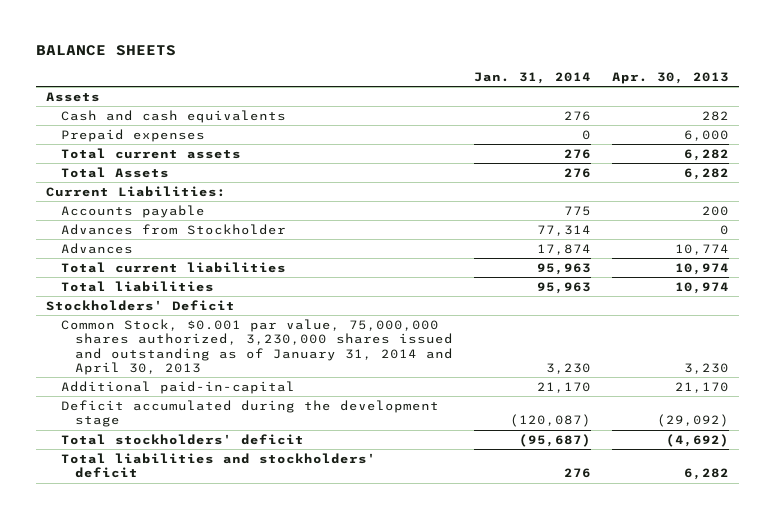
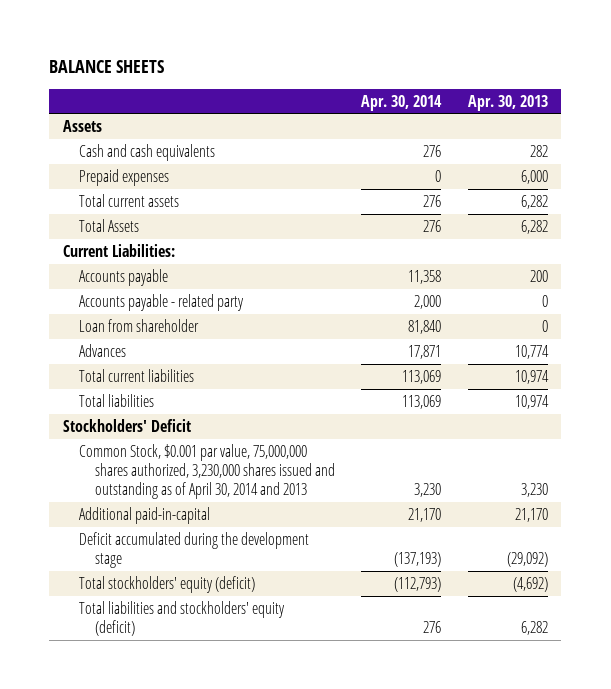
[473,71,591,84] Jan. 31, 2014 -> none
none -> [361,94,443,111] Apr. 30, 2014
none -> [78,293,244,311] Accounts payable - related party
[60,223,286,235] Advances from Stockholder -> [78,318,199,332] Loan from shareholder
[60,318,454,375] Common Stock, $0.001 par value, 75,000,000 shares authorized, 3,230,000 shares issued and outstanding as of January 31, 2014 and April 30, 2013 -> [78,443,335,500] Common Stock, $0.001 par value, 75,000,000 shares authorized, 3,230,000 shares issued and outstanding as of April 30, 2014 and 2013
[60,433,304,445] Total stockholders' deficit -> [78,575,255,593] Total stockholders' equity (deficit)
[60,452,376,479] Total liabilities and stockholders' deficit -> [78,600,285,637] Total liabilities and stockholders' equity (deficit)

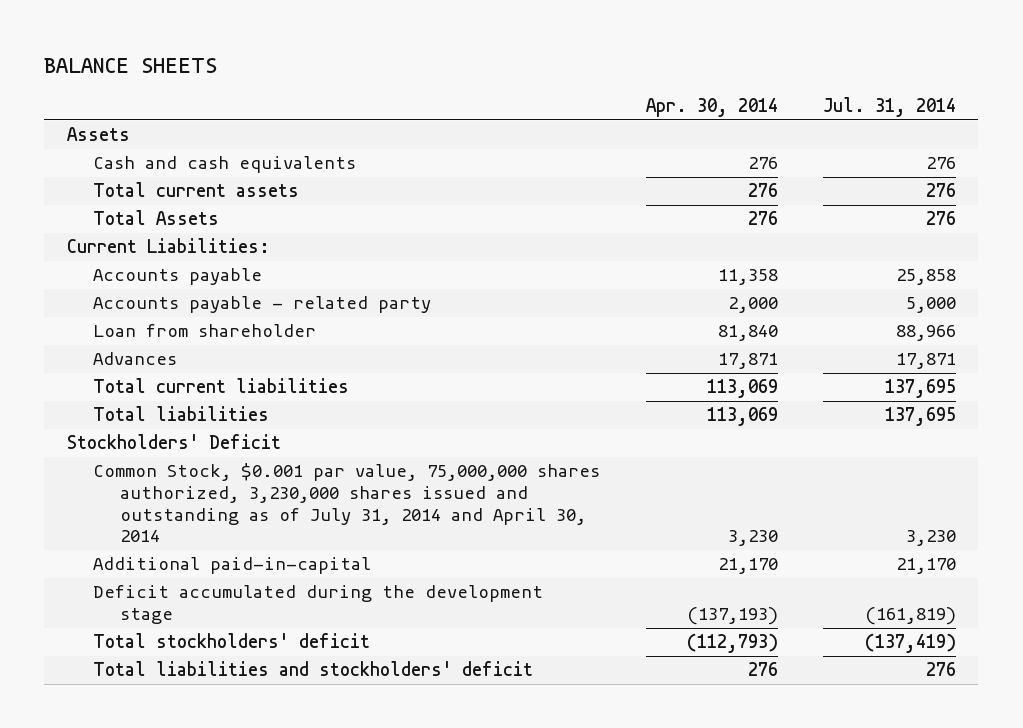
[467,94,548,111] Apr. 30, 2013 -> none
none -> [822,97,956,118] Jul. 31, 2014
[78,168,169,186] Prepaid expenses -> none
[78,443,335,500] Common Stock, $0.001 par value, 75,000,000 shares authorized, 3,230,000 shares issued and outstanding as of April 30, 2014 and 2013 -> [93,463,601,543] Common Stock, $0.001 par value, 75,000,000 shares authorized, 3,230,000 shares issued and outstanding as of July 31, 2014 and April 30, 2014
[78,575,255,593] Total stockholders' equity (deficit) -> [93,633,371,649] Total stockholders' deficit
[78,600,285,637] Total liabilities and stockholders' equity (deficit) -> [93,661,534,677] Total liabilities and stockholders' deficit

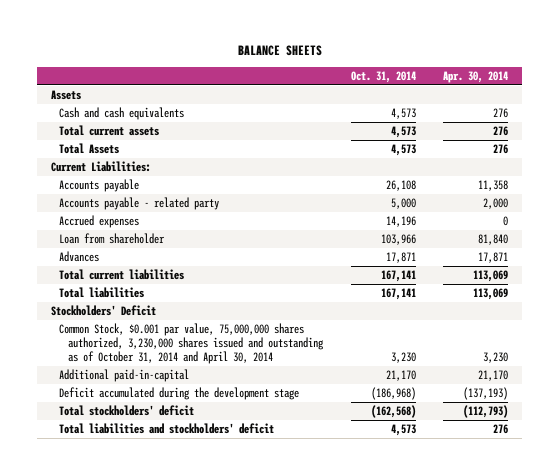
[822,97,956,118] Jul. 31, 2014 -> none
none -> [350,71,416,84] Oct. 31, 2014
none -> [59,215,140,229] Accrued expenses
[93,463,601,543] Common Stock, $0.001 par value, 75,000,000 shares authorized, 3,230,000 shares issued and outstanding as of July 31, 2014 and April 30, 2014 -> [59,323,324,364] Common Stock, $0.001 par value, 75,000,000 shares authorized, 3,230,000 shares issued and outstanding as of October 31, 2014 and April 30, 2014

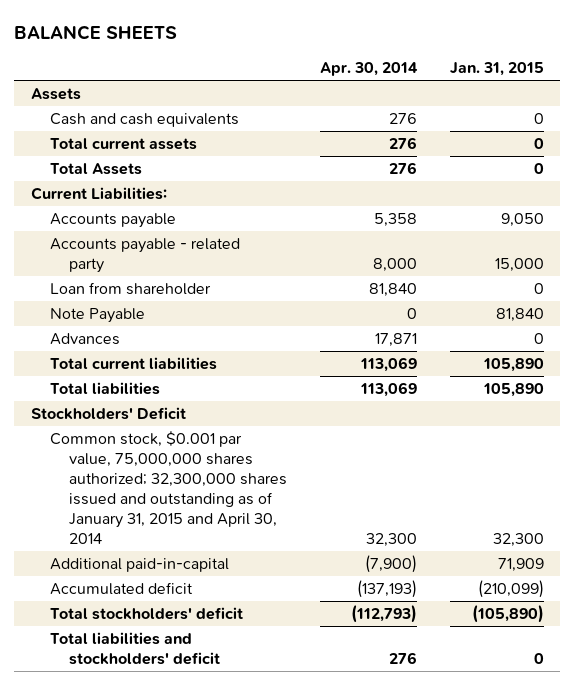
[350,71,416,84] Oct. 31, 2014 -> none
none -> [449,61,544,76] Jan. 31, 2015
[59,215,140,229] Accrued expenses -> none
[478,180,509,192] 11,358 -> [373,212,417,227] 5,358
[483,198,509,210] 2,000 -> [372,258,417,273] 8,000
none -> [49,307,145,323] Note Payable
[59,323,324,364] Common Stock, $0.001 par value, 75,000,000 shares authorized, 3,230,000 shares issued and outstanding as of October 31, 2014 and April 30, 2014 -> [49,430,287,545] Common stock, $0.001 par value, 75,000,000 shares authorized; 32,300,000 shares issued and outstanding as of January 31, 2015 and April 30, 2014
[483,351,509,363] 3,230 -> [365,533,417,548] 32,300
[478,370,509,382] 21,170 -> [364,554,417,573] (7,900)
[59,387,300,401] Deficit accumulated during the development stage -> [49,581,193,595] Accumulated deficit

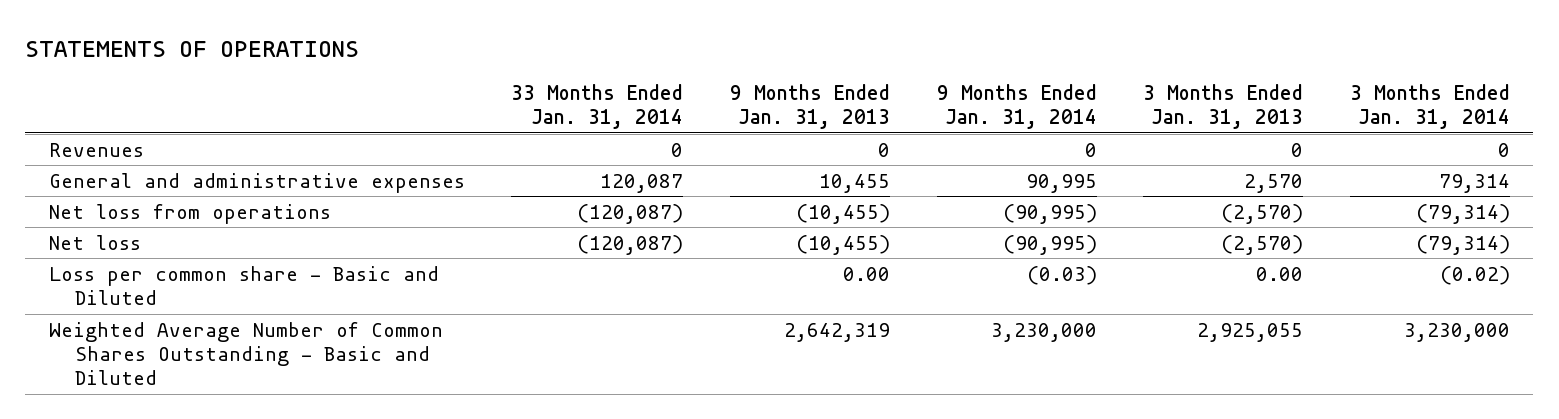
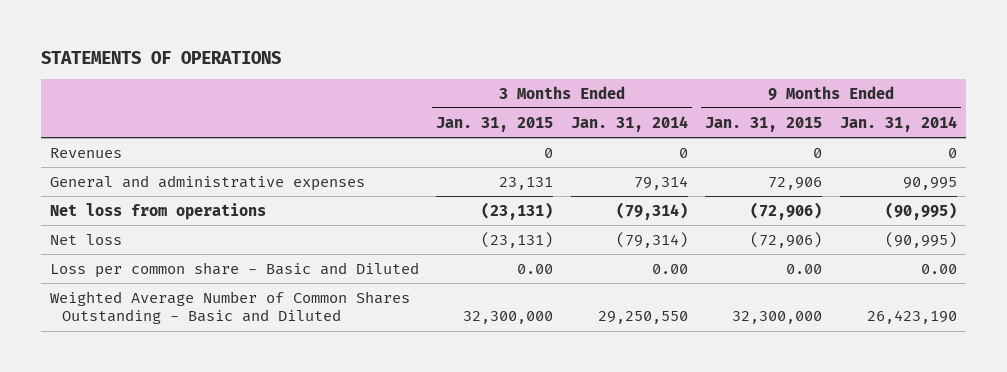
[511,83,684,130] 33 Months Ended Jan. 31, 2014 -> none
[730,83,891,130] 9 Months Ended Jan. 31, 2013 -> none
[1143,83,1304,130] 3 Months Ended Jan. 31, 2013 -> none
none -> [436,116,554,132] Jan. 31, 2015
none -> [705,116,823,132] Jan. 31, 2015
[1026,265,1097,285] (0.03) -> [920,263,957,274] 0.00
[1439,265,1510,285] (0.02) -> [651,263,688,274] 0.00
[990,322,1097,342] 3,230,000 -> [866,310,957,325] 26,423,190
[1403,322,1510,342] 3,230,000 -> [597,311,688,325] 29,250,550

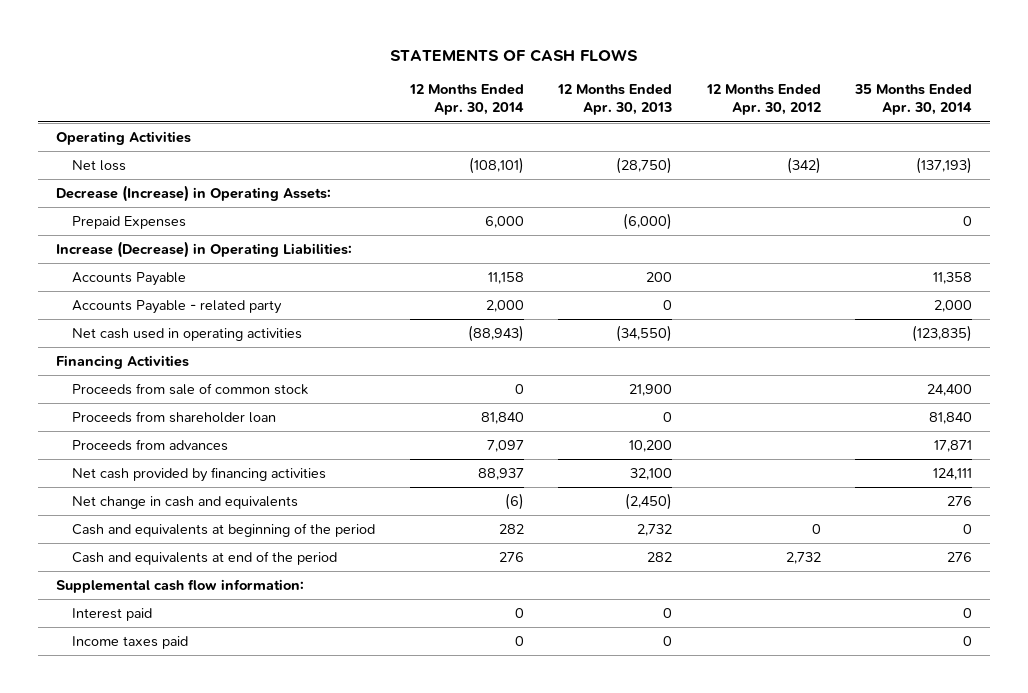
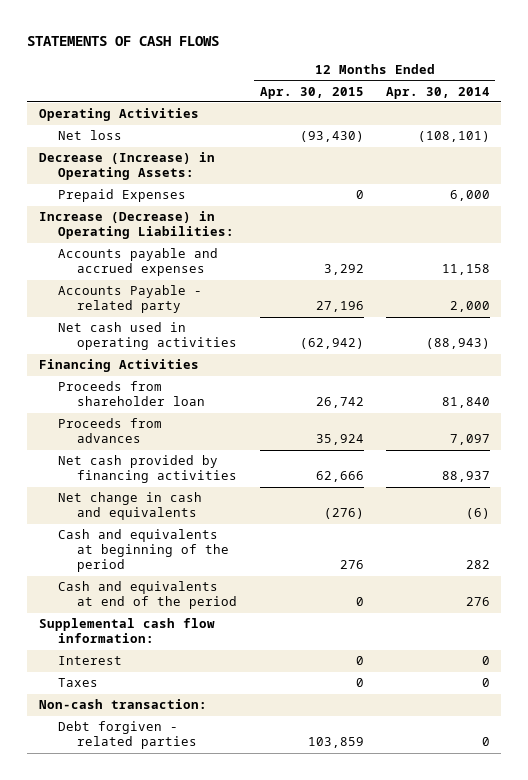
[557,84,673,116] 12 Months Ended Apr. 30, 2013 -> none
[705,84,821,116] 12 Months Ended Apr. 30, 2012 -> none
[854,84,973,116] 35 Months Ended Apr. 30, 2014 -> none
none -> [259,86,364,99] Apr. 30, 2015
[72,272,187,287] Accounts Payable -> [57,248,218,277] Accounts payable and accrued expenses
[72,383,309,396] Proceeds from sale of common stock -> none
[72,608,153,622] Interest paid -> [57,656,122,666] Interest
[72,636,189,650] Income taxes paid -> [57,678,98,688] Taxes
none -> [38,699,207,710] Non-cash transaction:
none -> [57,721,198,750] Debt forgiven - related parties

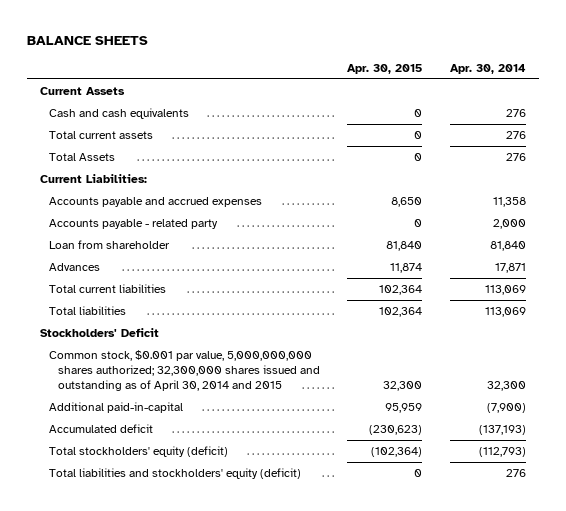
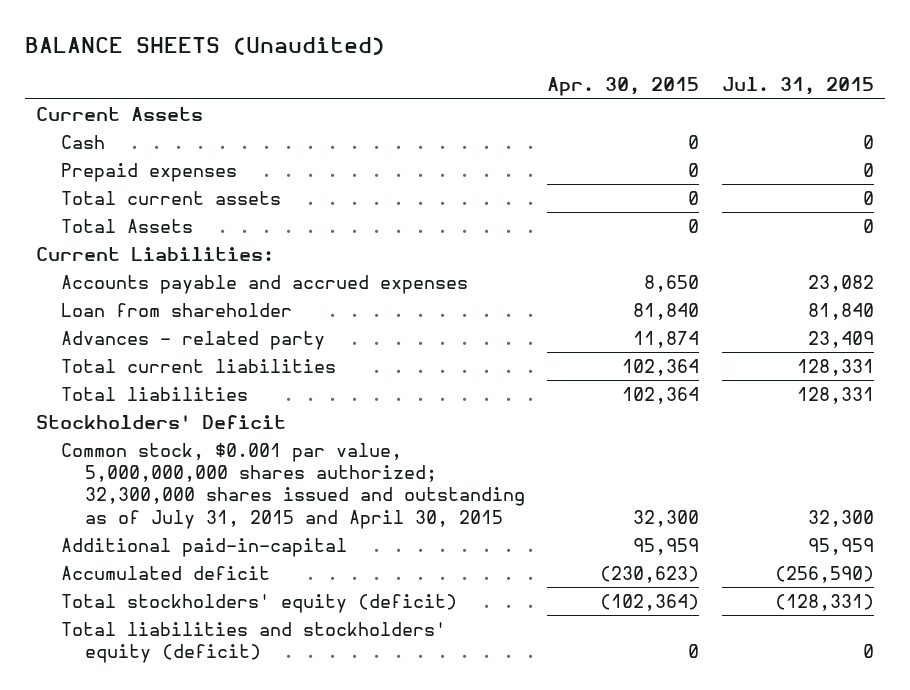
[26,35,148,45] BALANCE SHEETS -> [25,36,386,55] BALANCE SHEETS (Unaudited)
[449,63,526,74] Apr. 30, 2014 -> none
none -> [721,77,874,96] Jul. 31, 2015
[49,107,190,119] Cash and cash equivalents -> none
none -> [60,134,105,149] Cash
none -> [60,162,237,182] Prepaid expenses
[49,218,219,229] Accounts payable - related party -> none
[49,262,101,271] Advances -> [60,330,325,350] Advances - related party
[49,349,321,391] Common stock, $0.001 par value, 5,000,000,000 shares authorized; 32,300,000 shares issued and outstanding as of April 30, 2014 and 2015 -> [60,442,525,529] Common stock, $0.001 par value, 5,000,000,000 shares authorized; 32,300,000 shares issued and outstanding as of July 31, 2015 and April 30, 2015

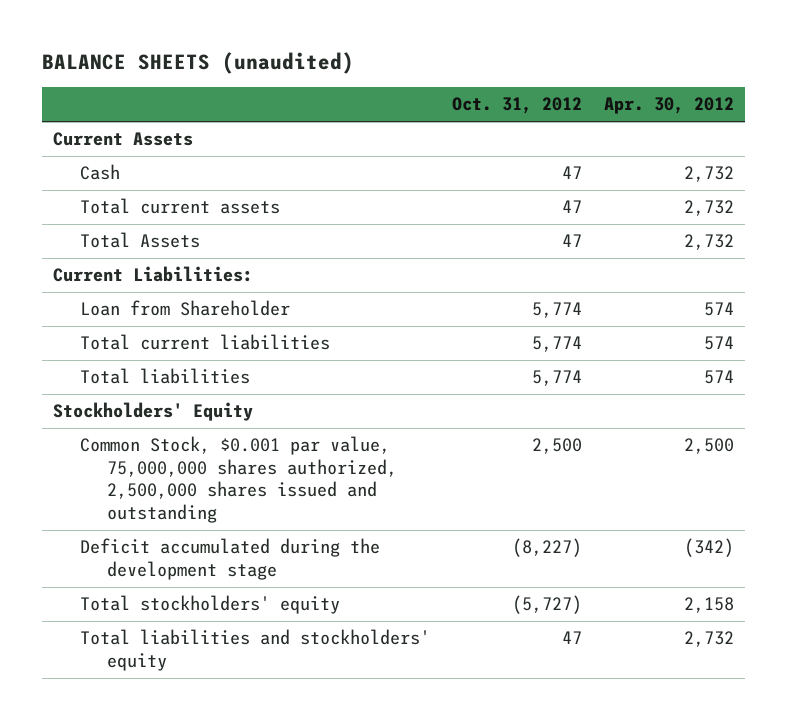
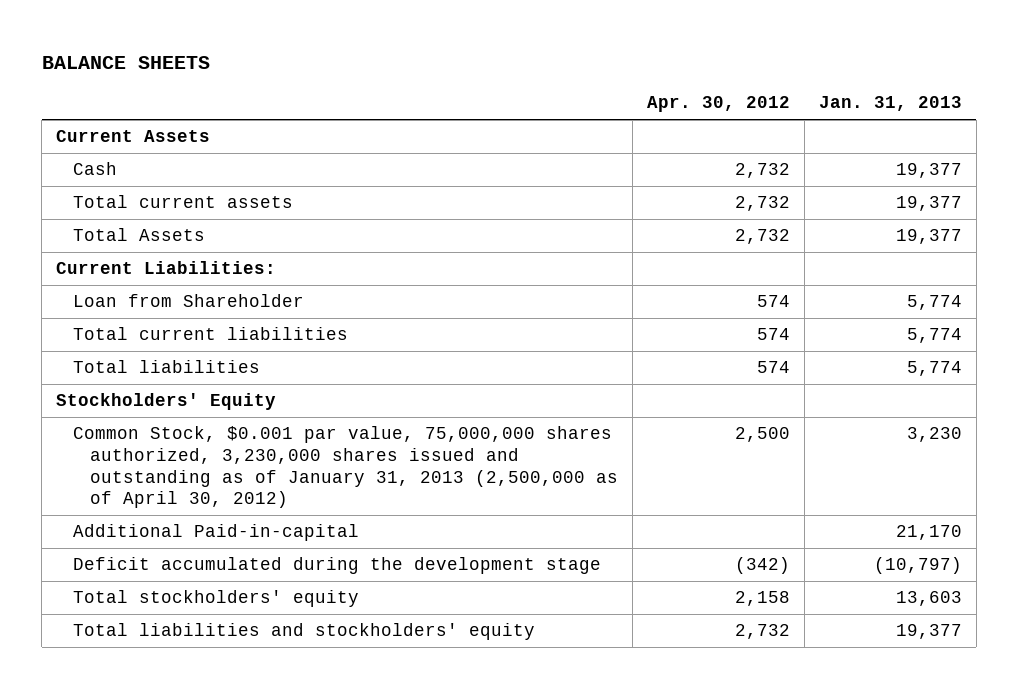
[41,52,354,75] BALANCE SHEETS (unaudited) -> [41,55,210,69] BALANCE SHEETS
[452,97,583,115] Oct. 31, 2012 -> none
none -> [818,96,962,112] Jan. 31, 2013
[80,436,398,523] Common Stock, $0.001 par value, 75,000,000 shares authorized, 2,500,000 shares issued and outstanding -> [73,426,619,509] Common Stock, $0.001 par value, 75,000,000 shares authorized, 3,230,000 shares issued and outstanding as of January 31, 2013 (2,500,000 as of April 30, 2012)
none -> [73,524,360,542] Additional Paid-in-capital

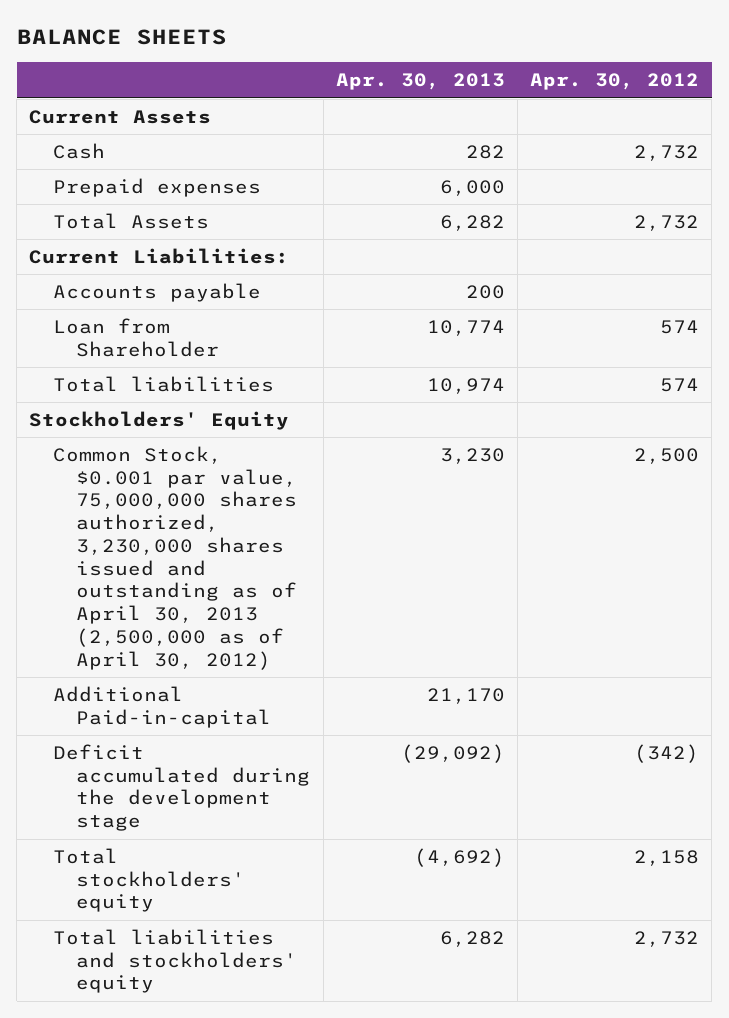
[818,96,962,112] Jan. 31, 2013 -> none
none -> [335,73,505,91] Apr. 30, 2013
[73,195,294,209] Total current assets -> none
none -> [52,177,261,197] Prepaid expenses
none -> [52,282,261,302] Accounts payable
[73,327,349,341] Total current liabilities -> none
[73,426,619,509] Common Stock, $0.001 par value, 75,000,000 shares authorized, 3,230,000 shares issued and outstanding as of January 31, 2013 (2,500,000 as of April 30, 2012) -> [52,445,298,670] Common Stock, $0.001 par value, 75,000,000 shares authorized, 3,230,000 shares issued and outstanding as of April 30, 2013 (2,500,000 as of April 30, 2012)

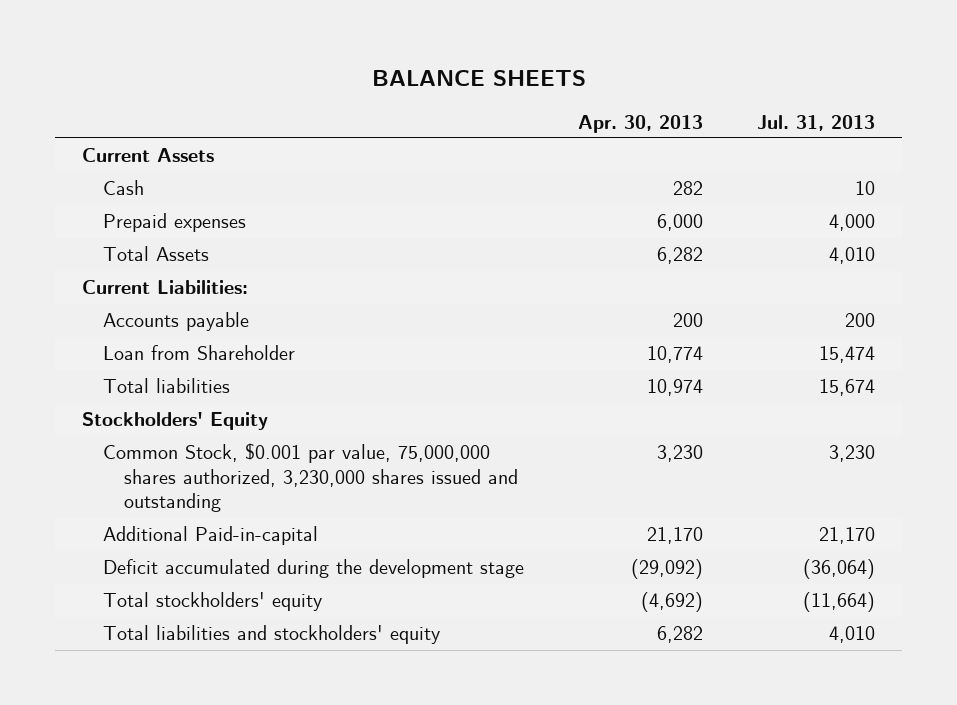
[530,73,700,91] Apr. 30, 2012 -> none
none -> [757,114,876,131] Jul. 31, 2013
[52,445,298,670] Common Stock, $0.001 par value, 75,000,000 shares authorized, 3,230,000 shares issued and outstanding as of April 30, 2013 (2,500,000 as of April 30, 2012) -> [102,443,518,513] Common Stock, $0.001 par value, 75,000,000 shares authorized, 3,230,000 shares issued and outstanding

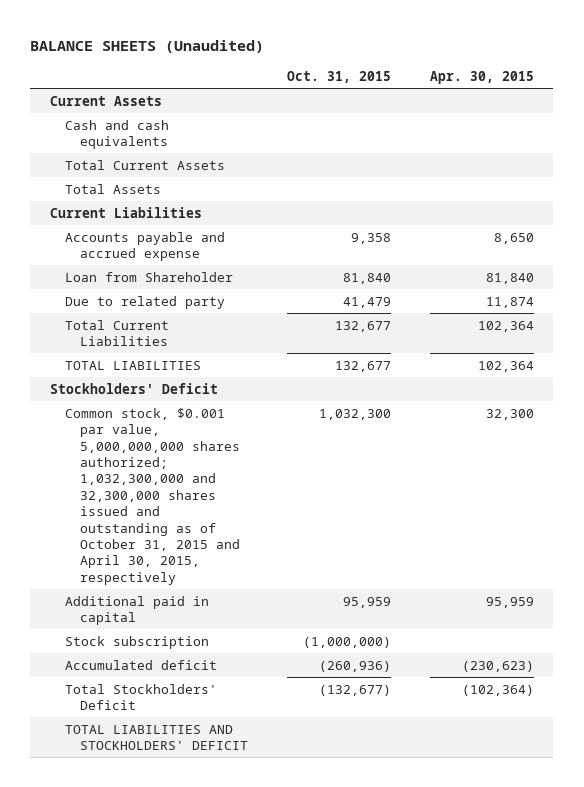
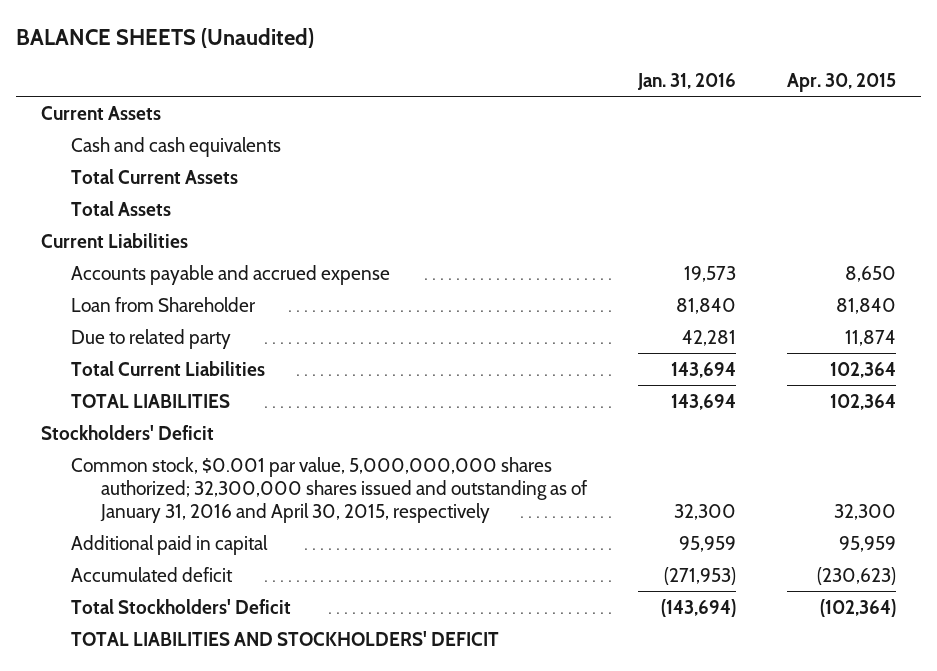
[286,70,391,83] Oct. 31, 2015 -> none
none -> [636,72,736,90] Jan. 31, 2016
[64,407,240,585] Common stock, $0.001 par value, 5,000,000,000 shares authorized; 1,032,300,000 and 32,300,000 shares issued and outstanding as of October 31, 2015 and April 30, 2015, respectively -> [70,456,588,523] Common stock, $0.001 par value, 5,000,000,000 shares authorized; 32,300,000 shares issued and outstanding as of January 31, 2016 and April 30, 2015, respectively
[64,635,209,649] Stock subscription -> none

